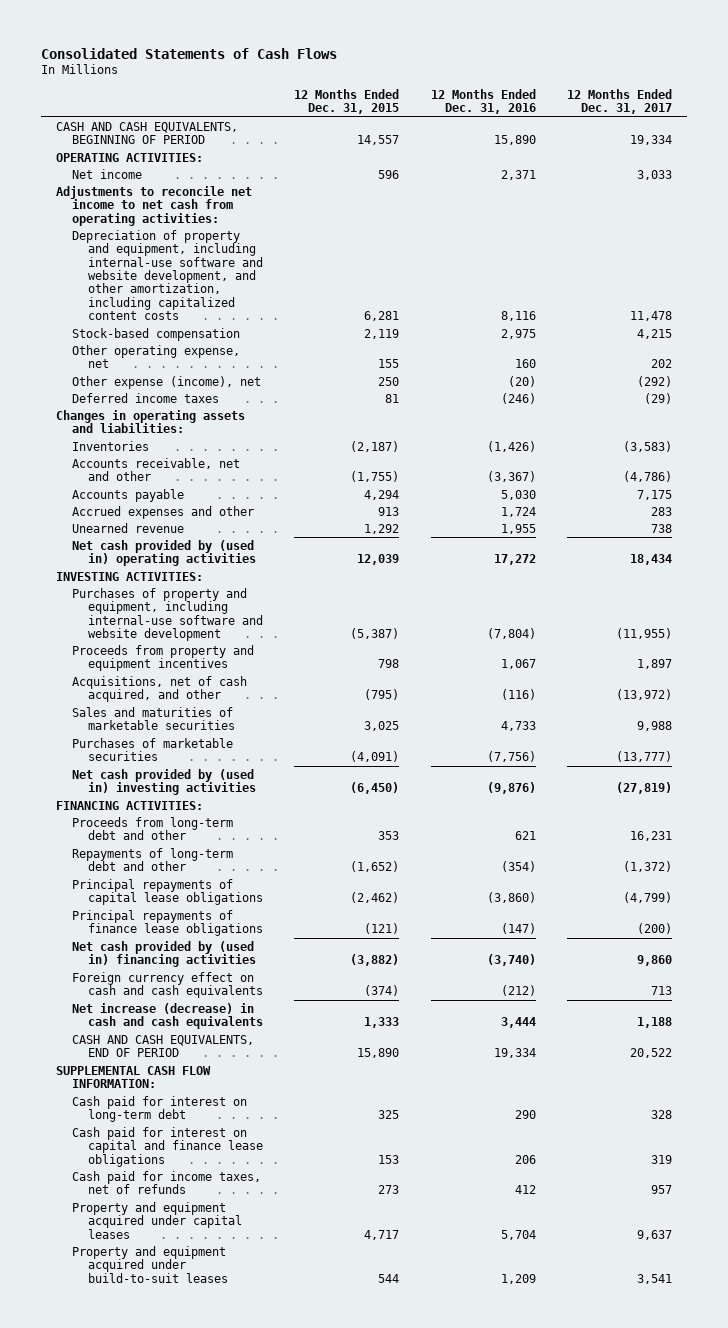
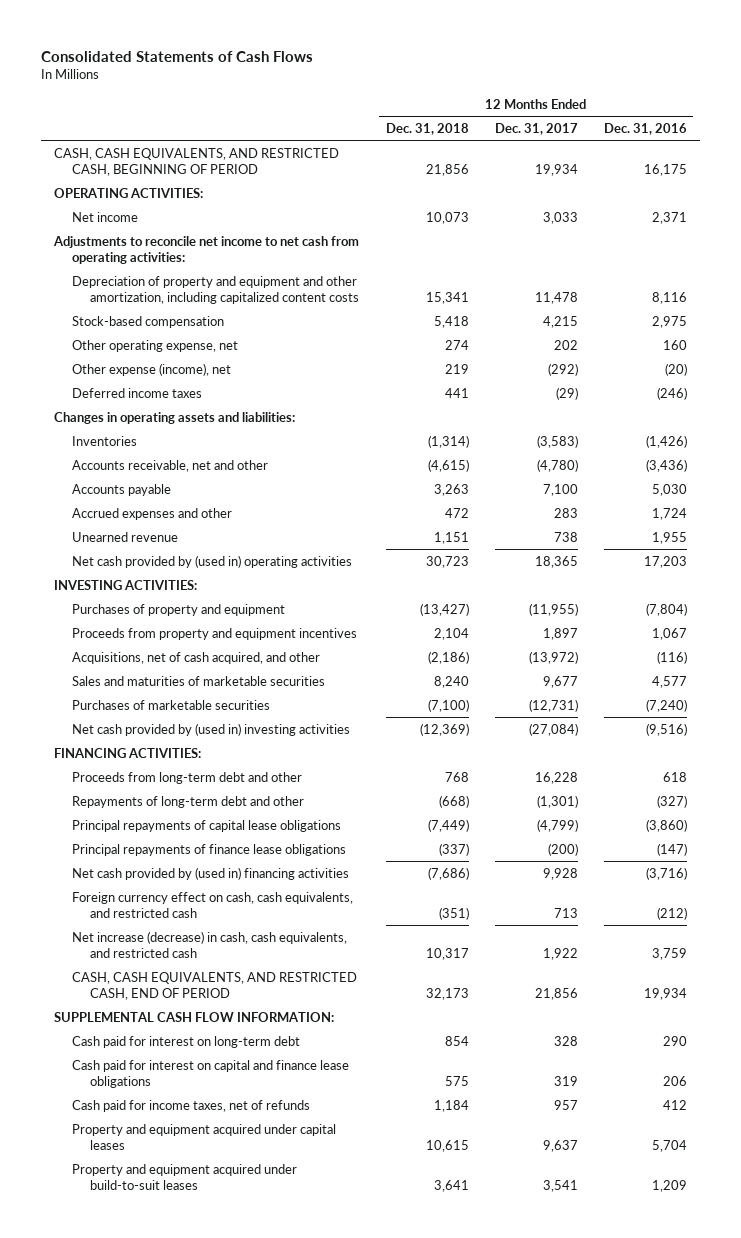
[294,88,400,115] 12 Months Ended Dec. 31, 2015 -> none
none -> [385,122,469,135] Dec. 31, 2018
[56,121,239,145] CASH AND CASH EQUIVALENTS, BEGINNING OF PERIOD -> [54,147,340,176] CASH, CASH EQUIVALENTS, AND RESTRICTED CASH, BEGINNING OF PERIOD
[493,135,536,146] 15,890 -> [643,163,687,176] 16,175
[629,135,672,146] 19,334 -> [534,163,578,176] 19,934
[72,229,263,321] Depreciation of property and equipment, including internal-use software and website development, and other amortization, including capitalized content costs -> [72,275,359,304] Depreciation of property and equipment and other amortization, including capitalized content costs
[486,471,536,483] (3,367) -> [645,458,687,472] (3,436)
[622,471,672,483] (4,786) -> [536,458,578,472] (4,780)
[636,489,672,500] 7,175 -> [542,483,578,496] 7,100
[493,554,536,566] 17,272 -> [643,555,687,568] 17,203
[629,554,672,566] 18,434 -> [534,555,578,568] 18,365
[72,587,263,642] Purchases of property and equipment, including internal-use software and website development -> [72,603,286,616] Purchases of property and equipment
[500,721,536,732] 4,733 -> [651,675,687,688] 4,577
[636,721,672,732] 9,988 -> [542,675,578,688] 9,677
[486,751,536,763] (7,756) -> [645,698,687,712] (7,240)
[615,751,672,763] (13,777) -> [528,698,578,712] (12,731)
[486,782,536,795] (9,876) -> [645,722,687,736] (9,516)
[615,782,672,795] (27,819) -> [528,722,578,736] (27,084)
[514,831,536,841] 621 -> [662,771,687,782] 618
[629,831,672,842] 16,231 -> [534,771,578,784] 16,228
[500,861,536,873] (354) -> [656,794,687,808] (327)
[622,861,672,873] (1,372) -> [536,794,578,808] (1,301)
[486,954,536,967] (3,740) -> [645,866,687,880] (3,716)
[636,955,672,967] 9,860 -> [542,867,578,880] 9,928
[72,971,263,999] Foreign currency effect on cash and cash equivalents -> [72,891,354,918] Foreign currency effect on cash, cash equivalents, and restricted cash
[72,1002,263,1030] Net increase (decrease) in cash and cash equivalents -> [72,930,348,958] Net increase (decrease) in cash, cash equivalents, and restricted cash
[500,1017,536,1029] 3,444 -> [651,947,687,960] 3,759
[636,1017,672,1029] 1,188 -> [542,947,578,960] 1,922
[72,1034,255,1058] CASH AND CASH EQUIVALENTS, END OF PERIOD -> [72,971,358,1000] CASH, CASH EQUIVALENTS, AND RESTRICTED CASH, END OF PERIOD
[493,1048,536,1059] 19,334 -> [643,987,687,1000] 19,934
[629,1048,672,1059] 20,522 -> [534,987,578,1000] 21,856

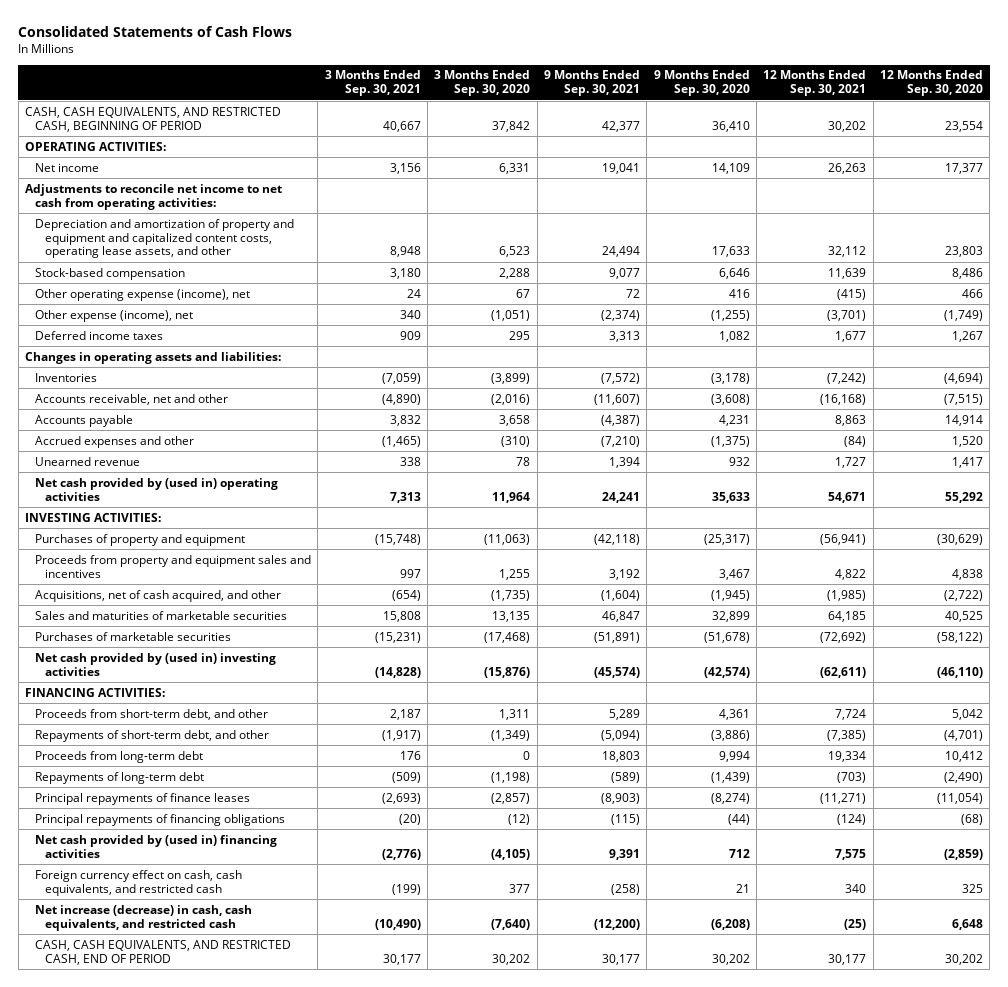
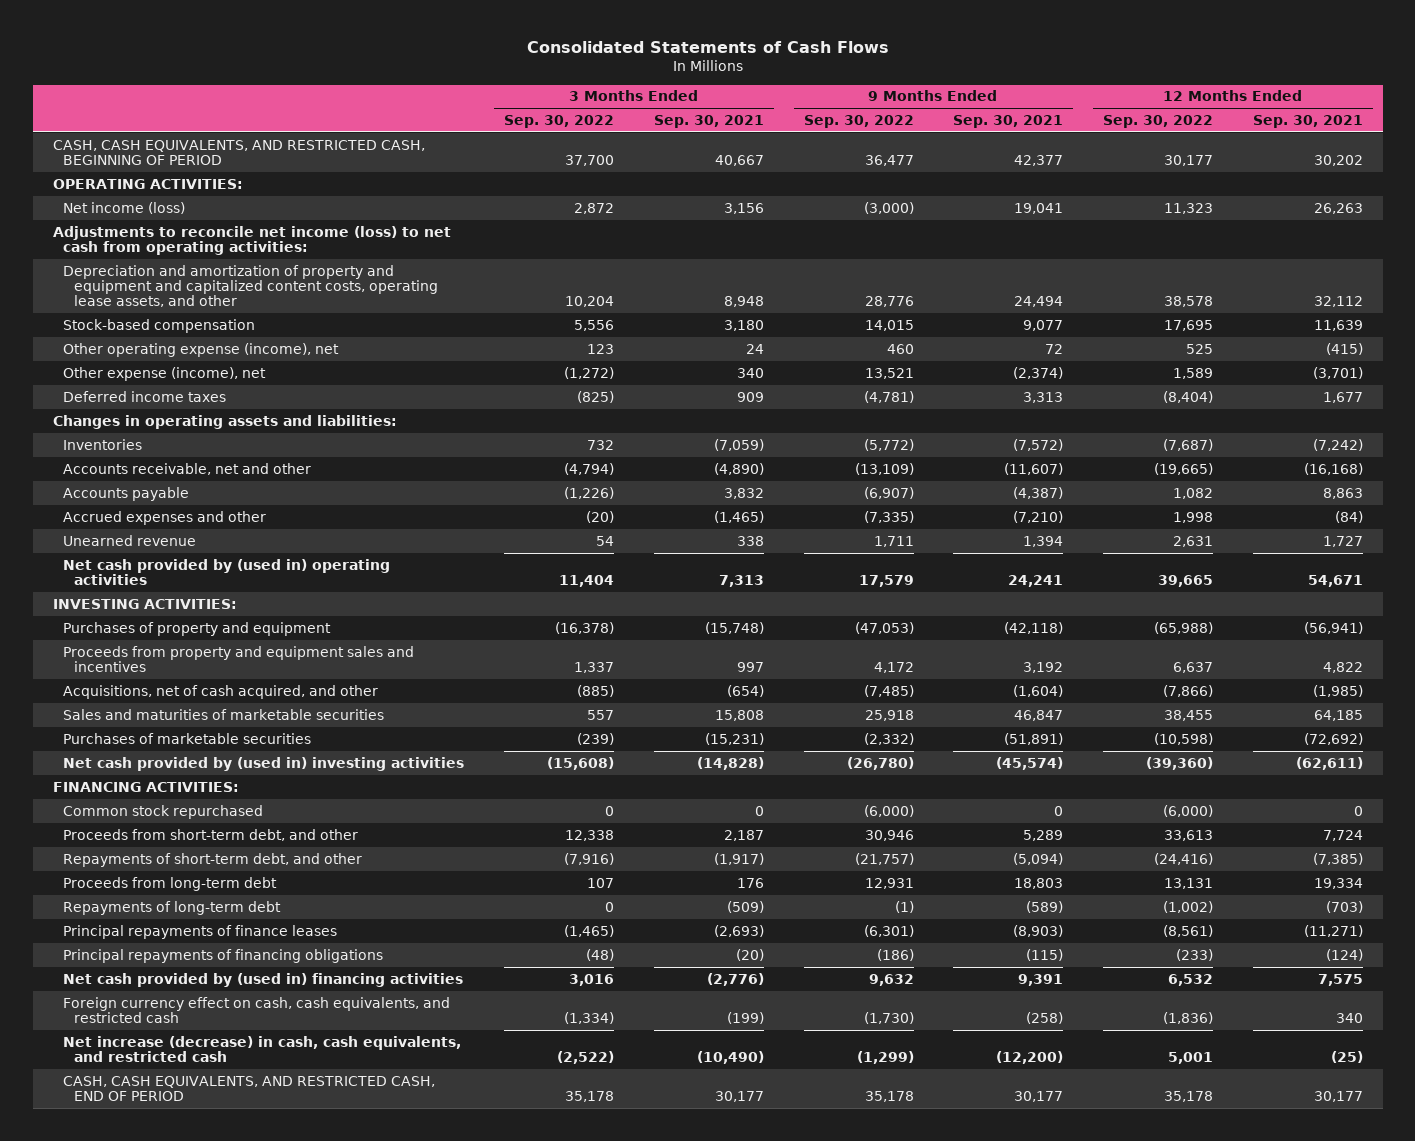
[434,70,531,97] 3 Months Ended Sep. 30, 2020 -> none
[653,70,750,97] 9 Months Ended Sep. 30, 2020 -> none
[879,70,983,97] 12 Months Ended Sep. 30, 2020 -> none
none -> [503,114,614,128] Sep. 30, 2022
none -> [803,114,914,128] Sep. 30, 2022
none -> [1103,114,1214,128] Sep. 30, 2022
[34,162,99,172] Net income -> [63,201,186,214] Net income (loss)
[25,183,283,210] Adjustments to reconcile net income to net cash from operating activities: -> [52,225,451,256] Adjustments to reconcile net income (loss) to net cash from operating activities:
none -> [63,804,264,819] Common stock repurchased

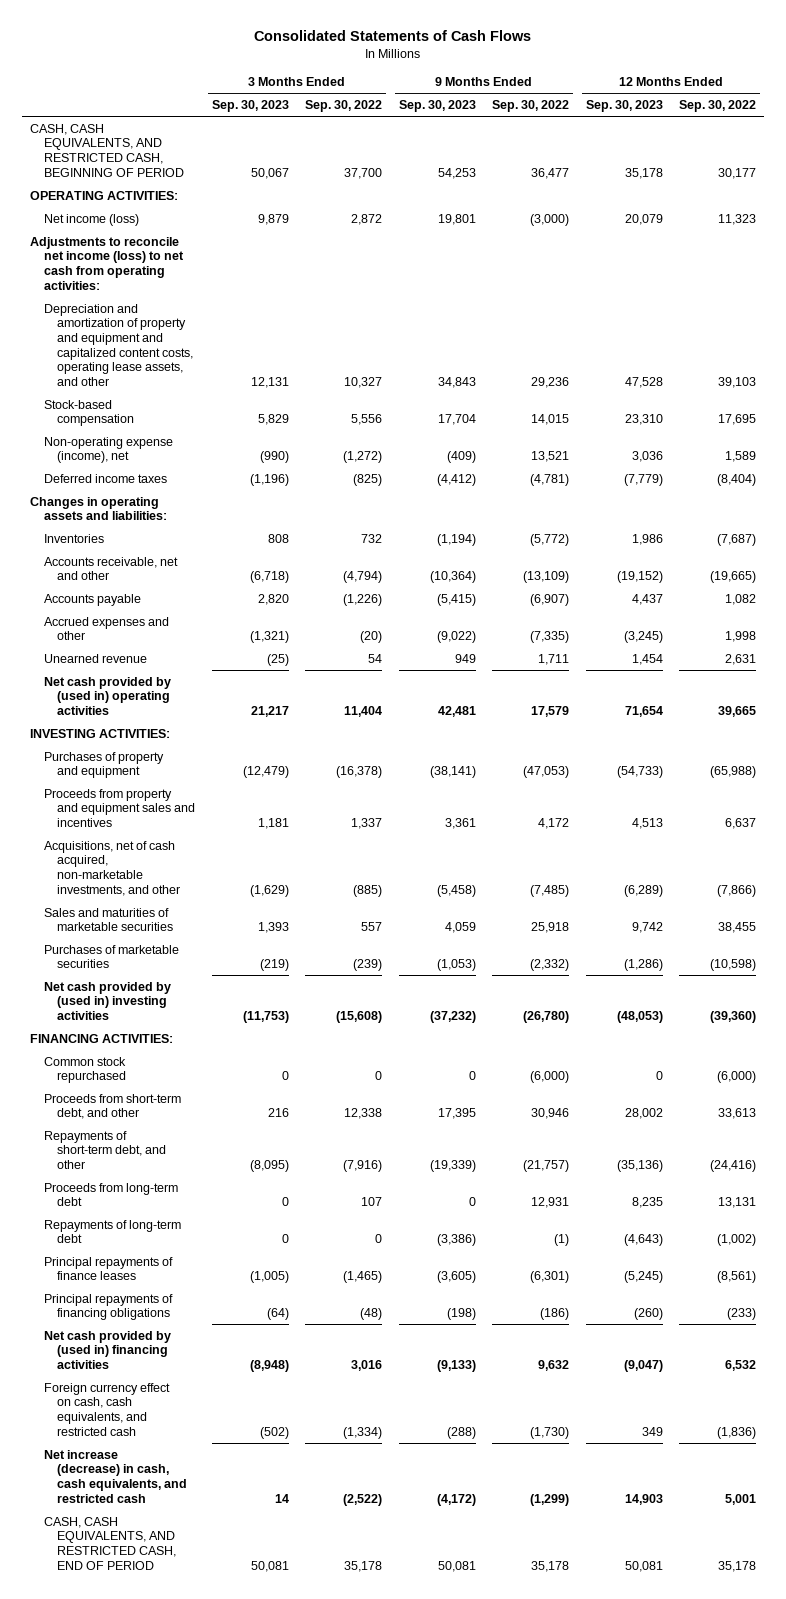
[653,114,764,128] Sep. 30, 2021 -> none
[953,114,1064,128] Sep. 30, 2021 -> none
[1252,114,1363,128] Sep. 30, 2021 -> none
none -> [211,100,289,113] Sep. 30, 2023
none -> [398,100,476,113] Sep. 30, 2023
none -> [585,100,663,113] Sep. 30, 2023
[564,296,614,308] 10,204 -> [344,376,383,388] 10,327
[864,296,914,308] 28,776 -> [531,376,570,388] 29,236
[1164,296,1214,308] 38,578 -> [718,376,757,388] 39,103
[63,342,340,357] Other operating expense (income), net -> none
[63,366,267,381] Other expense (income), net -> [43,436,173,464] Non-operating expense (income), net
[63,684,379,699] Acquisitions, net of cash acquired, and other -> [43,840,181,896] Acquisitions, net of cash acquired, non-marketable investments, and other

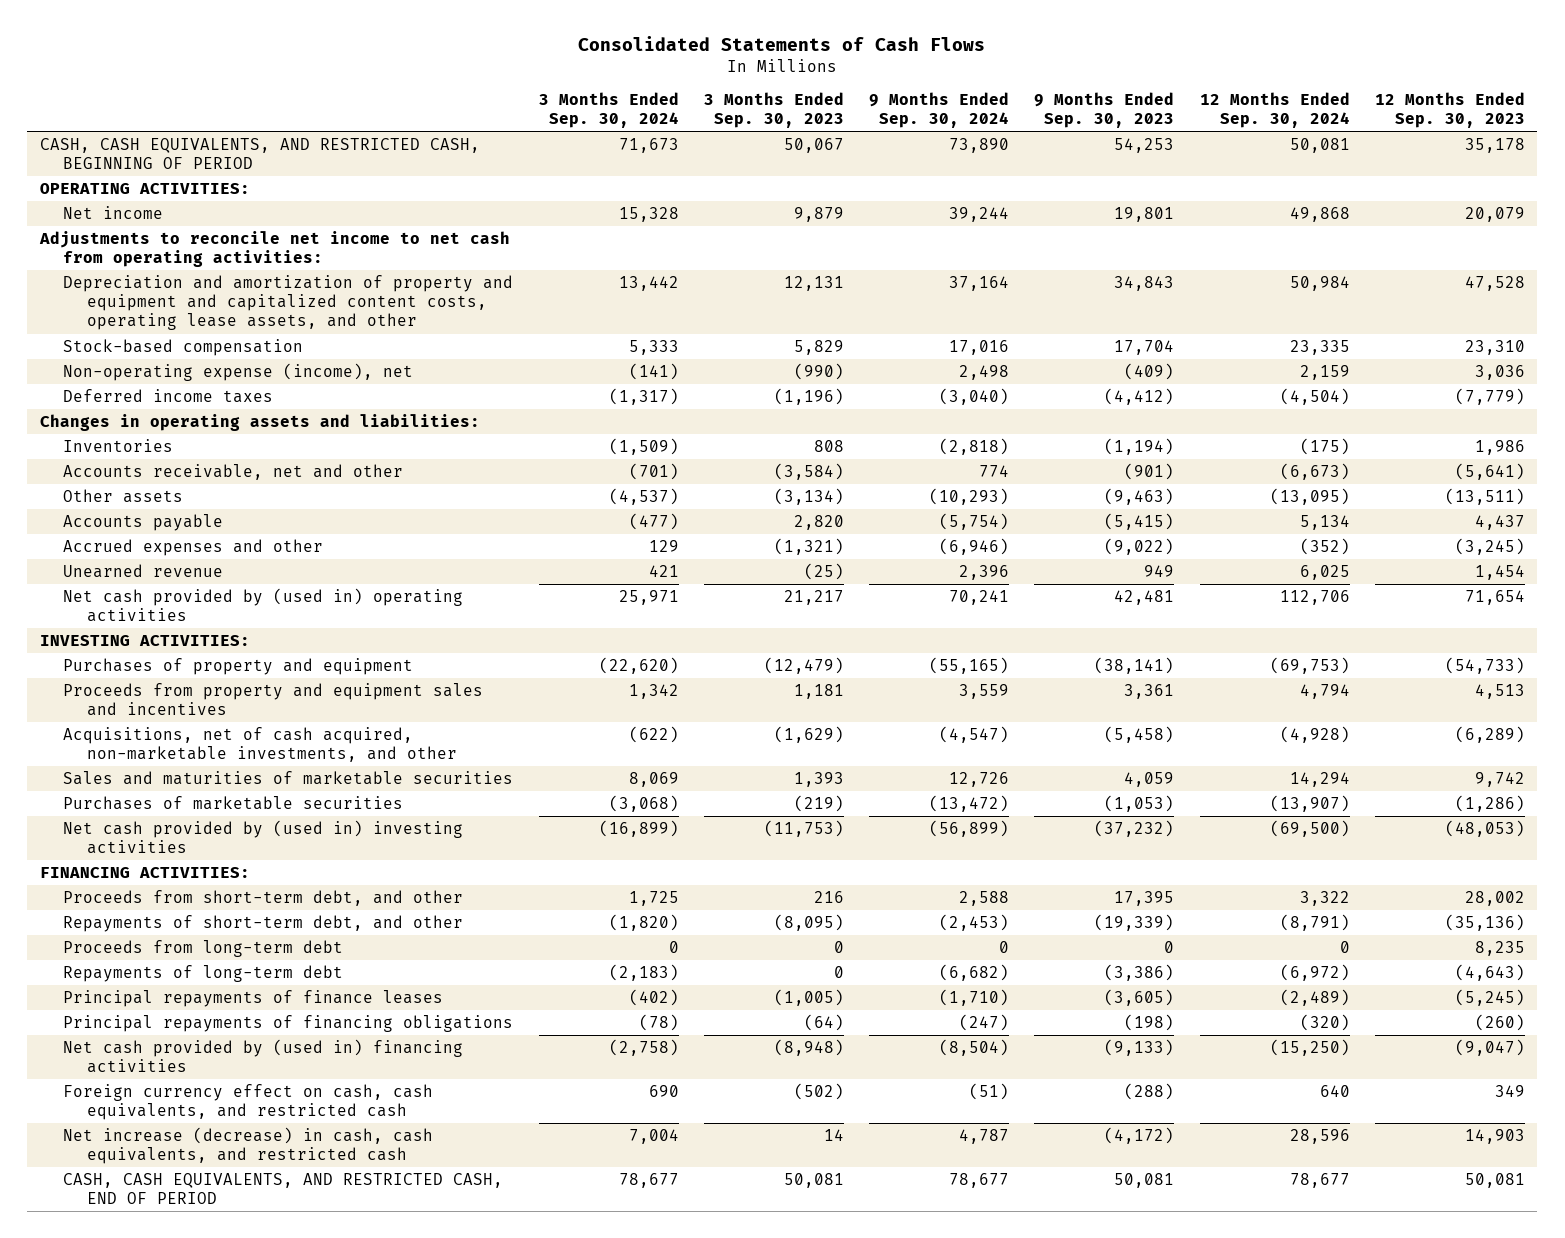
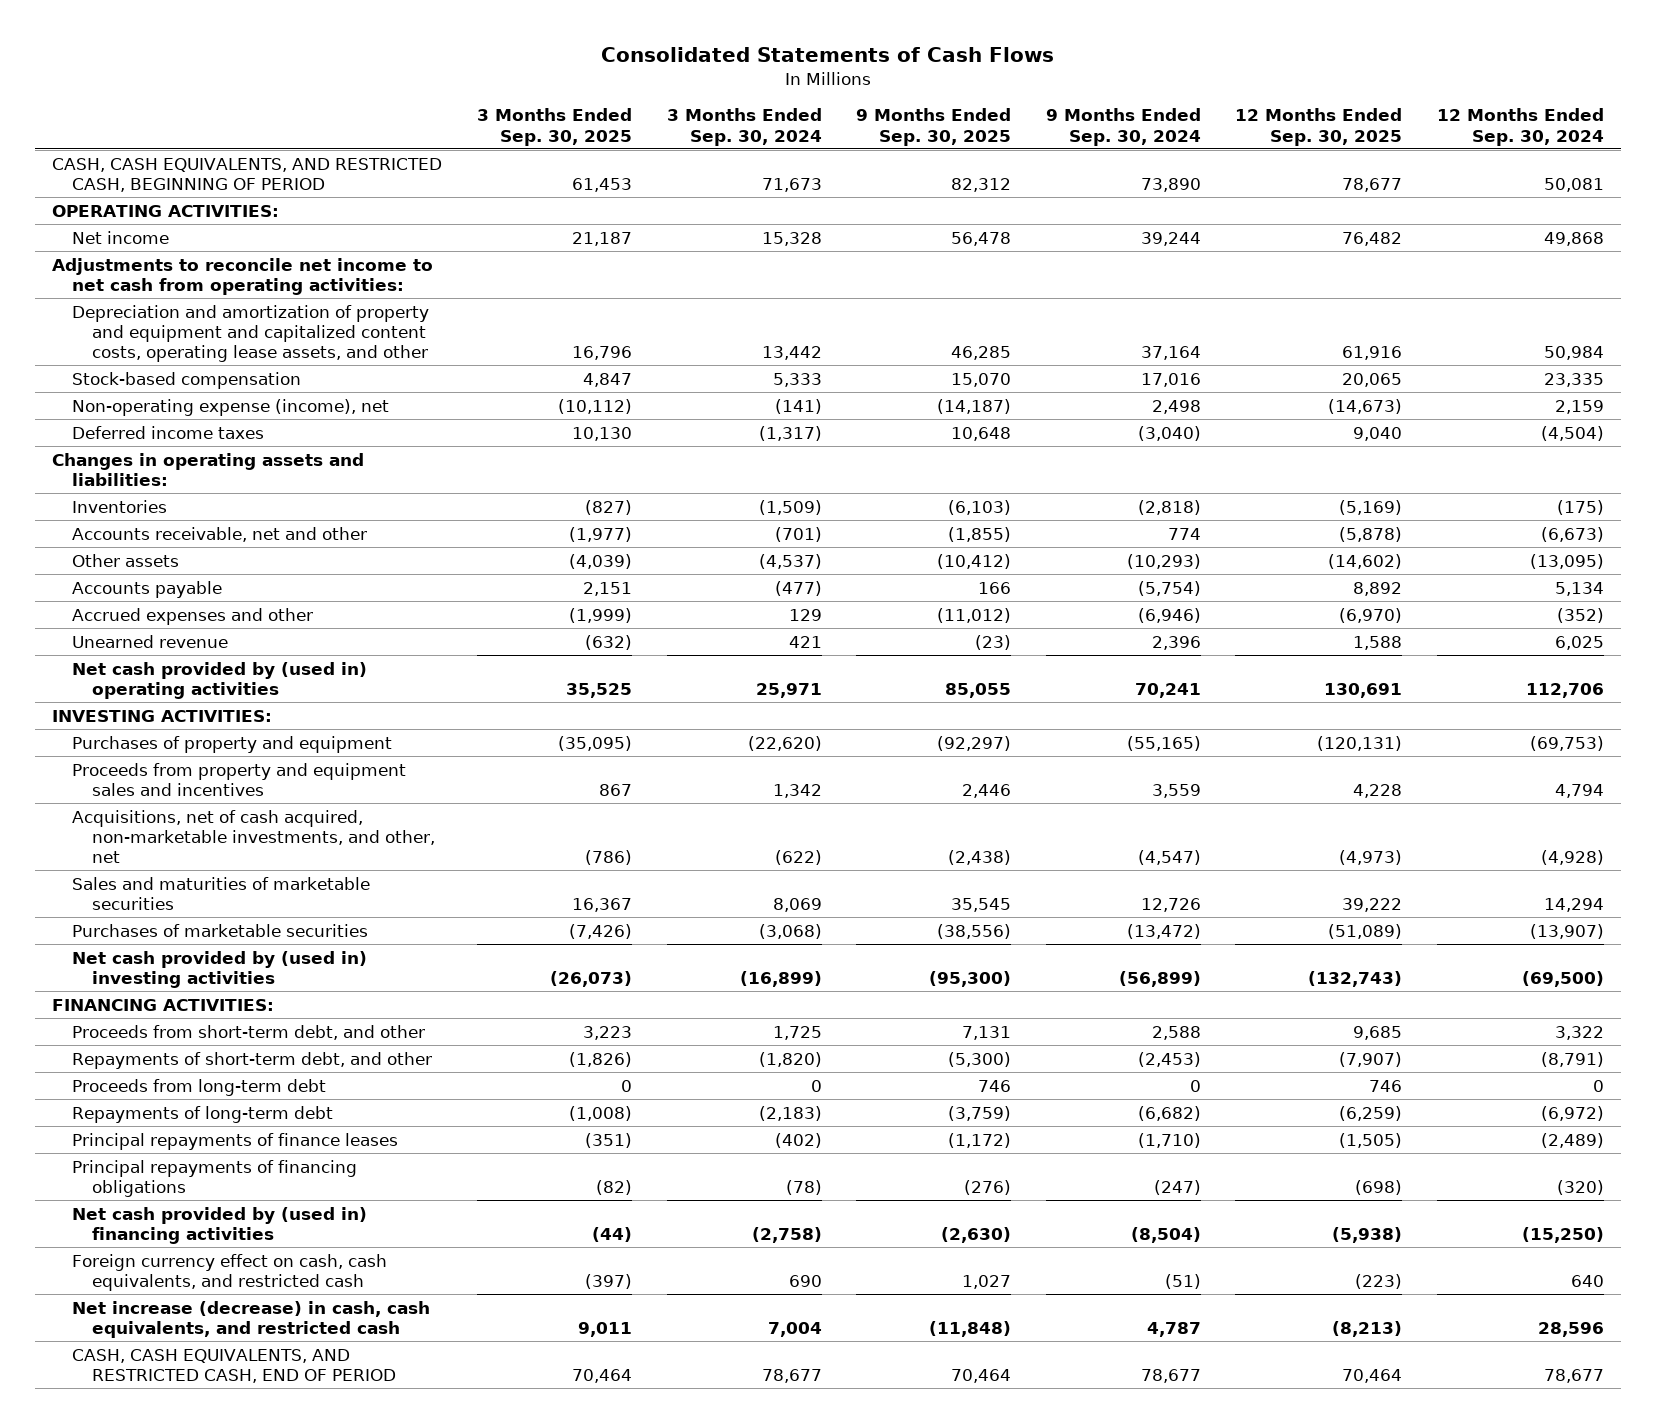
[703,92,844,129] 3 Months Ended Sep. 30, 2023 -> none
[1034,92,1175,129] 9 Months Ended Sep. 30, 2023 -> none
[1374,92,1525,129] 12 Months Ended Sep. 30, 2023 -> none
none -> [476,108,632,146] 3 Months Ended Sep. 30, 2025
none -> [856,108,1012,146] 9 Months Ended Sep. 30, 2025
none -> [1235,108,1403,146] 12 Months Ended Sep. 30, 2025
[63,727,457,763] Acquisitions, net of cash acquired, non-marketable investments, and other -> [72,809,436,864] Acquisitions, net of cash acquired, non-marketable investments, and other, net

